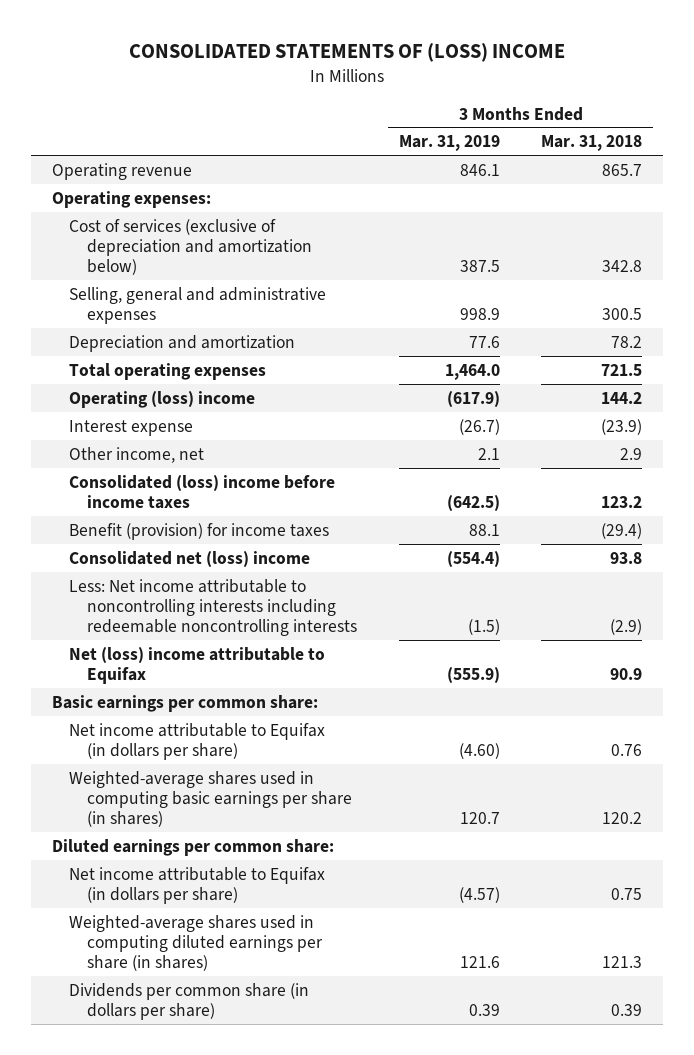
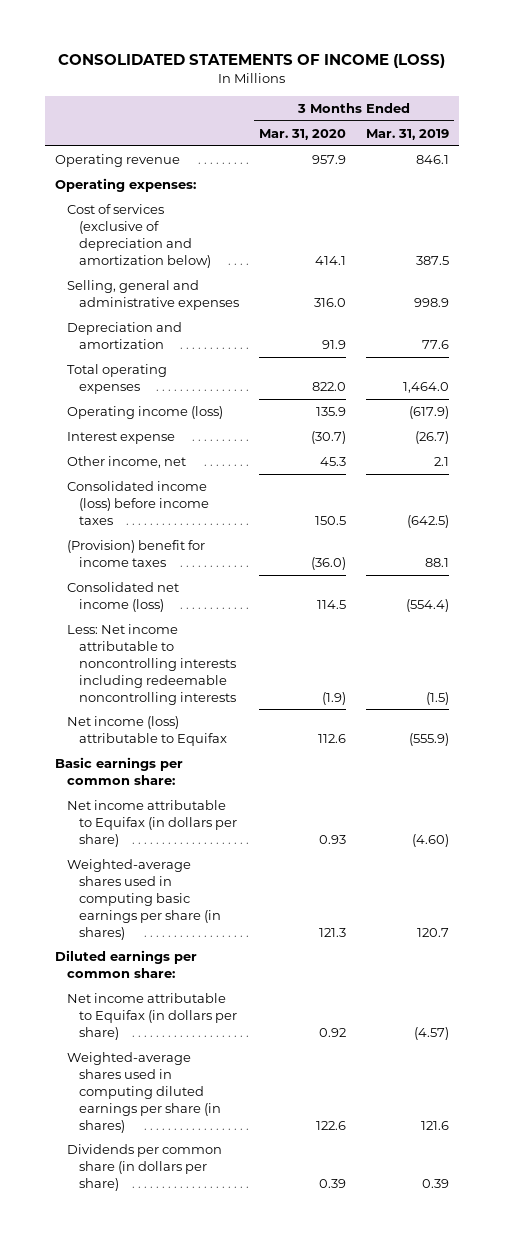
[129,43,566,63] CONSOLIDATED STATEMENTS OF (LOSS) INCOME -> [58,54,446,69] CONSOLIDATED STATEMENTS OF INCOME (LOSS)
[541,135,643,152] Mar. 31, 2018 -> none
none -> [259,128,347,140] Mar. 31, 2020
[69,390,256,408] Operating (loss) income -> [67,405,224,419] Operating income (loss)
[69,474,336,510] Consolidated (loss) income before income taxes -> [67,480,210,525] Consolidated income (loss) before income taxes
[69,522,330,540] Benefit (provision) for income taxes -> [67,539,206,567] (Provision) benefit for income taxes
[69,550,311,567] Consolidated net (loss) income -> [67,581,180,612] Consolidated net income (loss)
[69,646,326,685] Net (loss) income attributable to Equifax -> [67,715,228,746] Net income (loss) attributable to Equifax

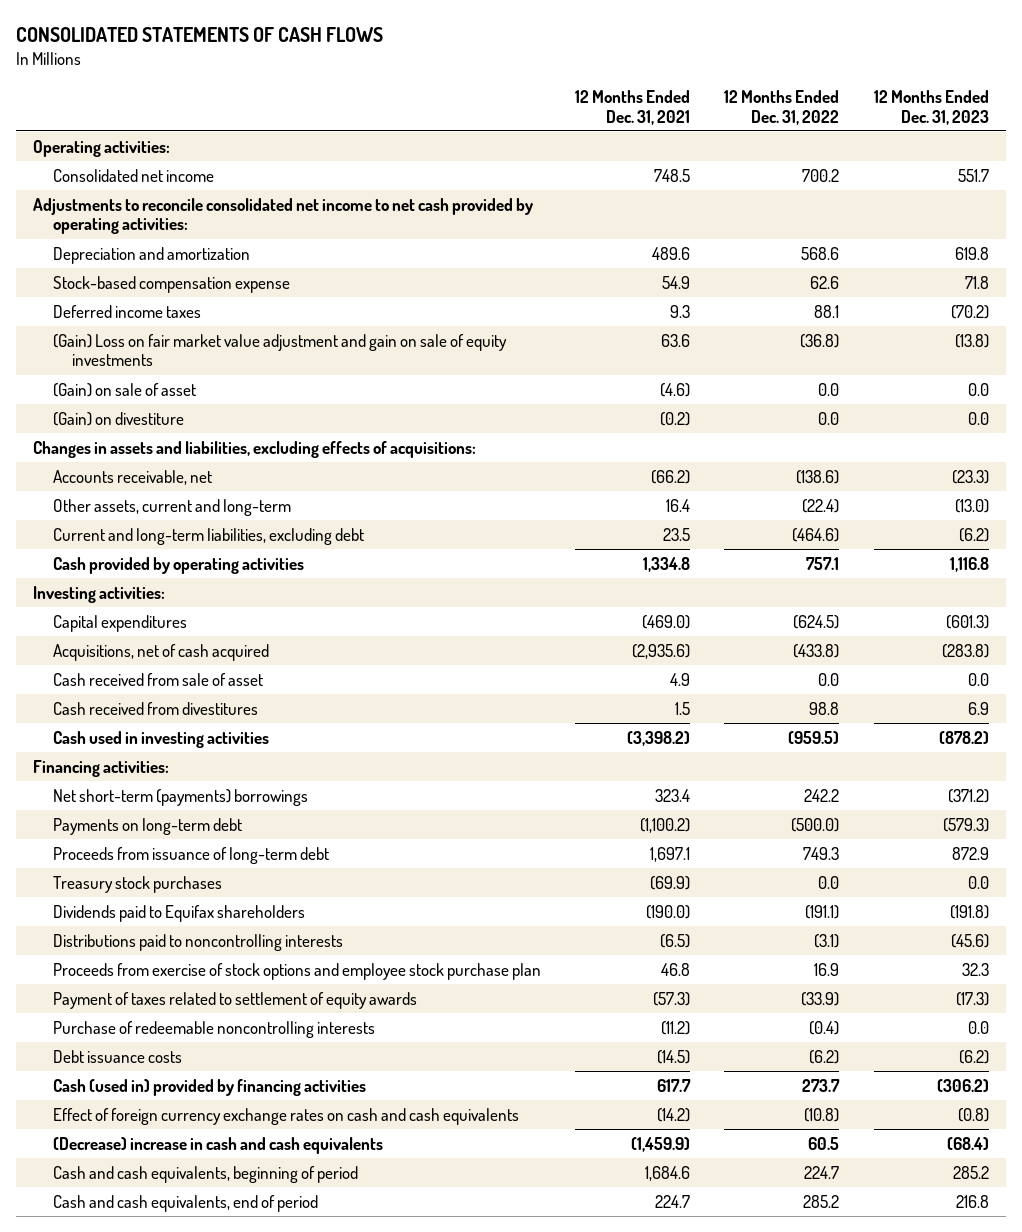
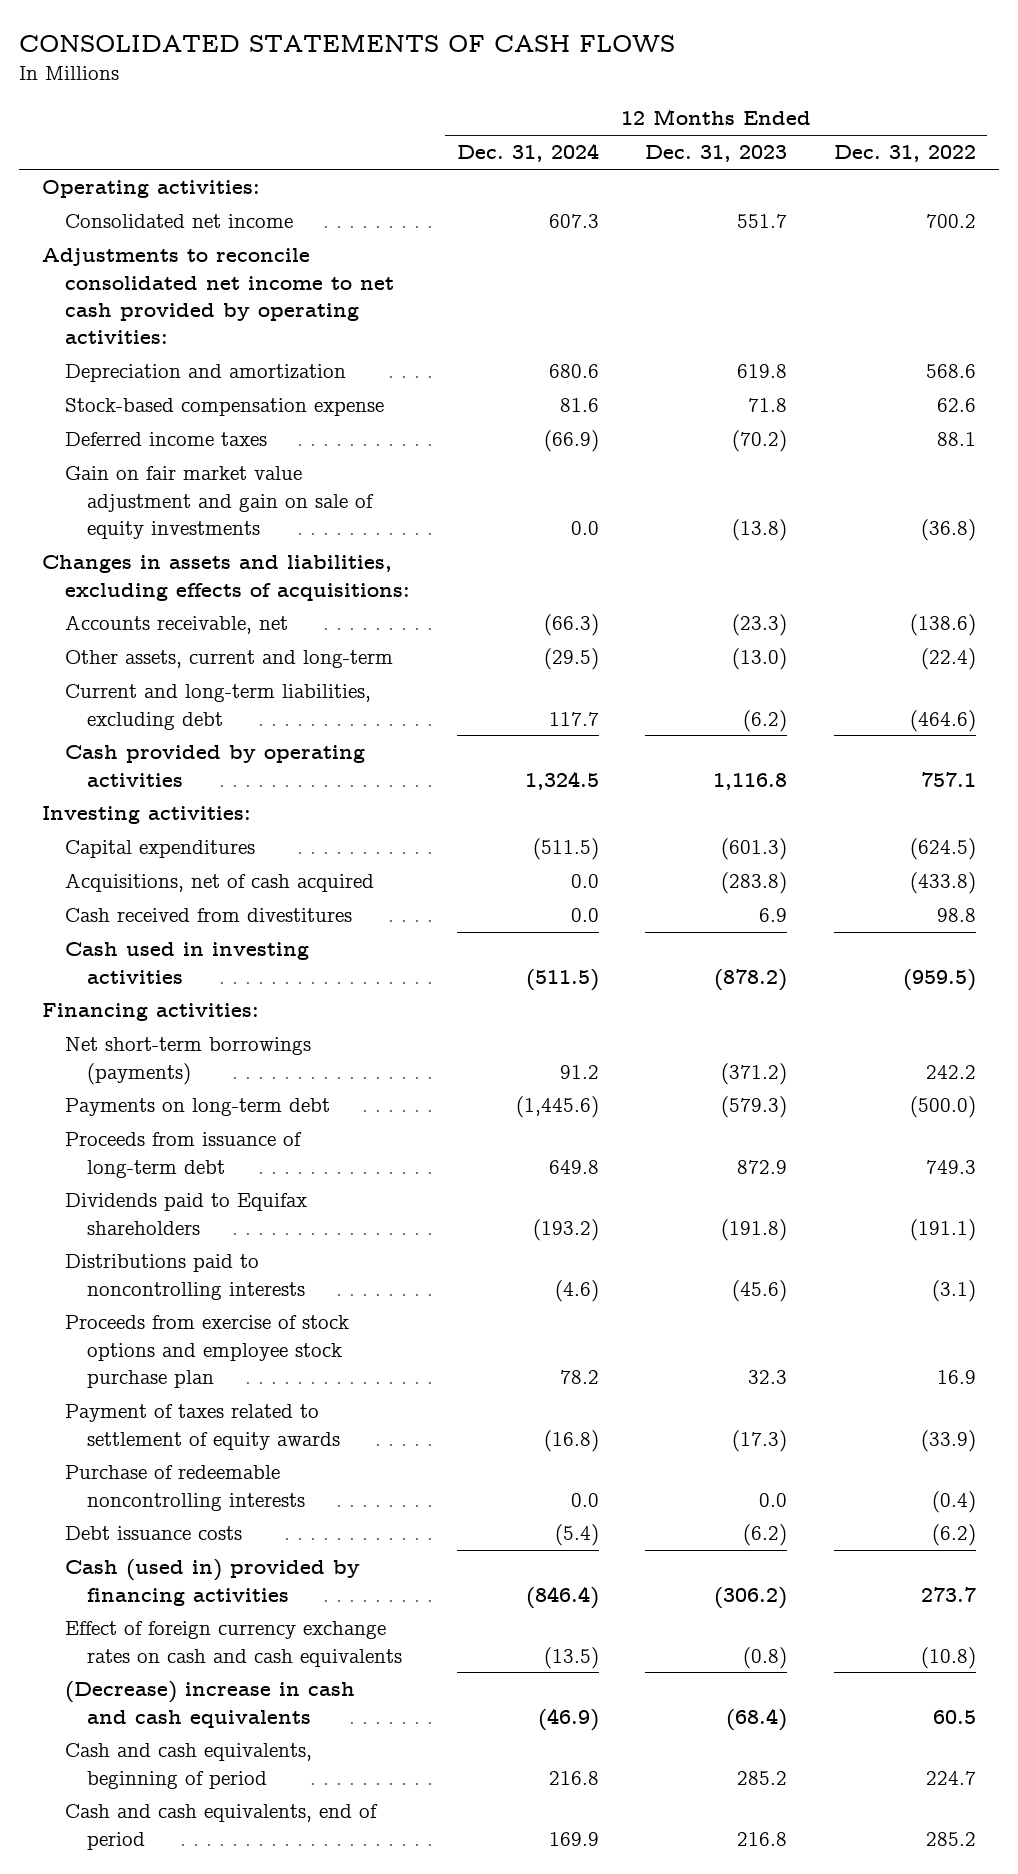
[574,89,690,125] 12 Months Ended Dec. 31, 2021 -> none
none -> [456,143,599,163] Dec. 31, 2024
[52,382,196,397] (Gain) on sale of asset -> none
[52,411,184,426] (Gain) on divestiture -> none
[52,333,507,367] (Gain) Loss on fair market value adjustment and gain on sale of equity investments -> [64,466,375,539] Gain on fair market value adjustment and gain on sale of equity investments
[52,672,263,686] Cash received from sale of asset -> none
[52,788,308,806] Net short-term (payments) borrowings -> [64,1037,311,1085] Net short-term borrowings (payments)
[52,875,222,893] Treasury stock purchases -> none

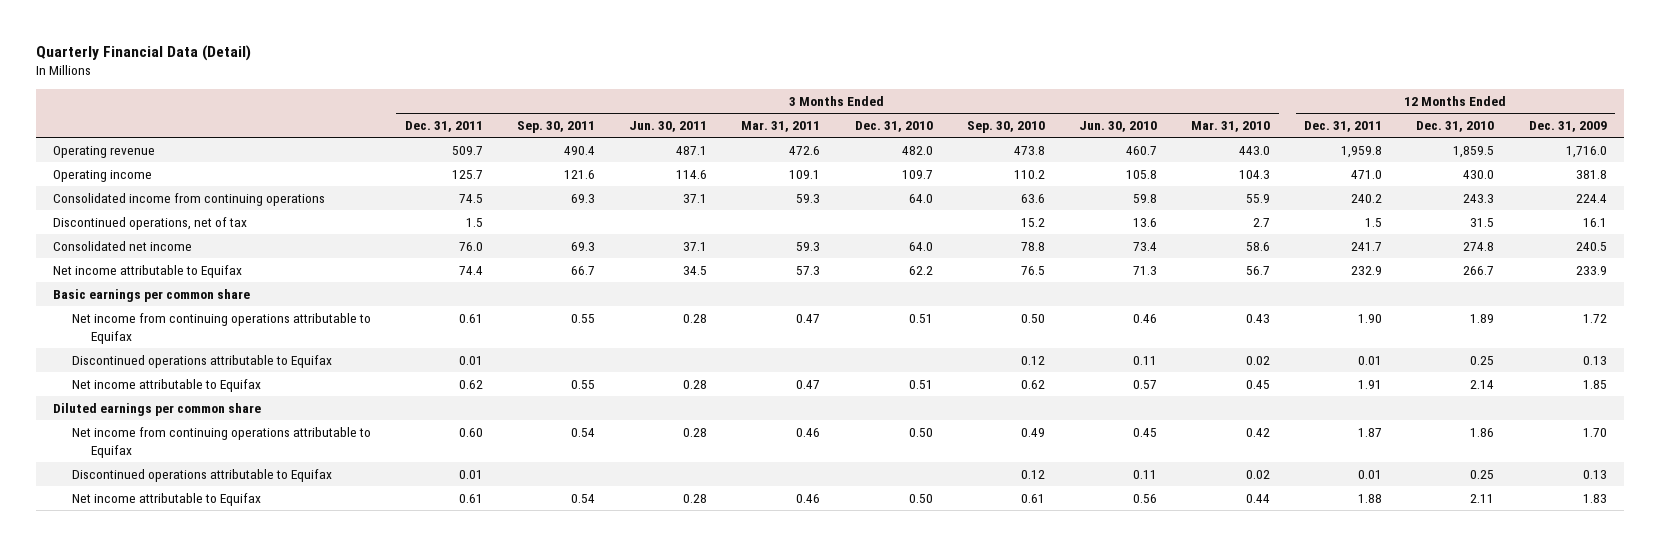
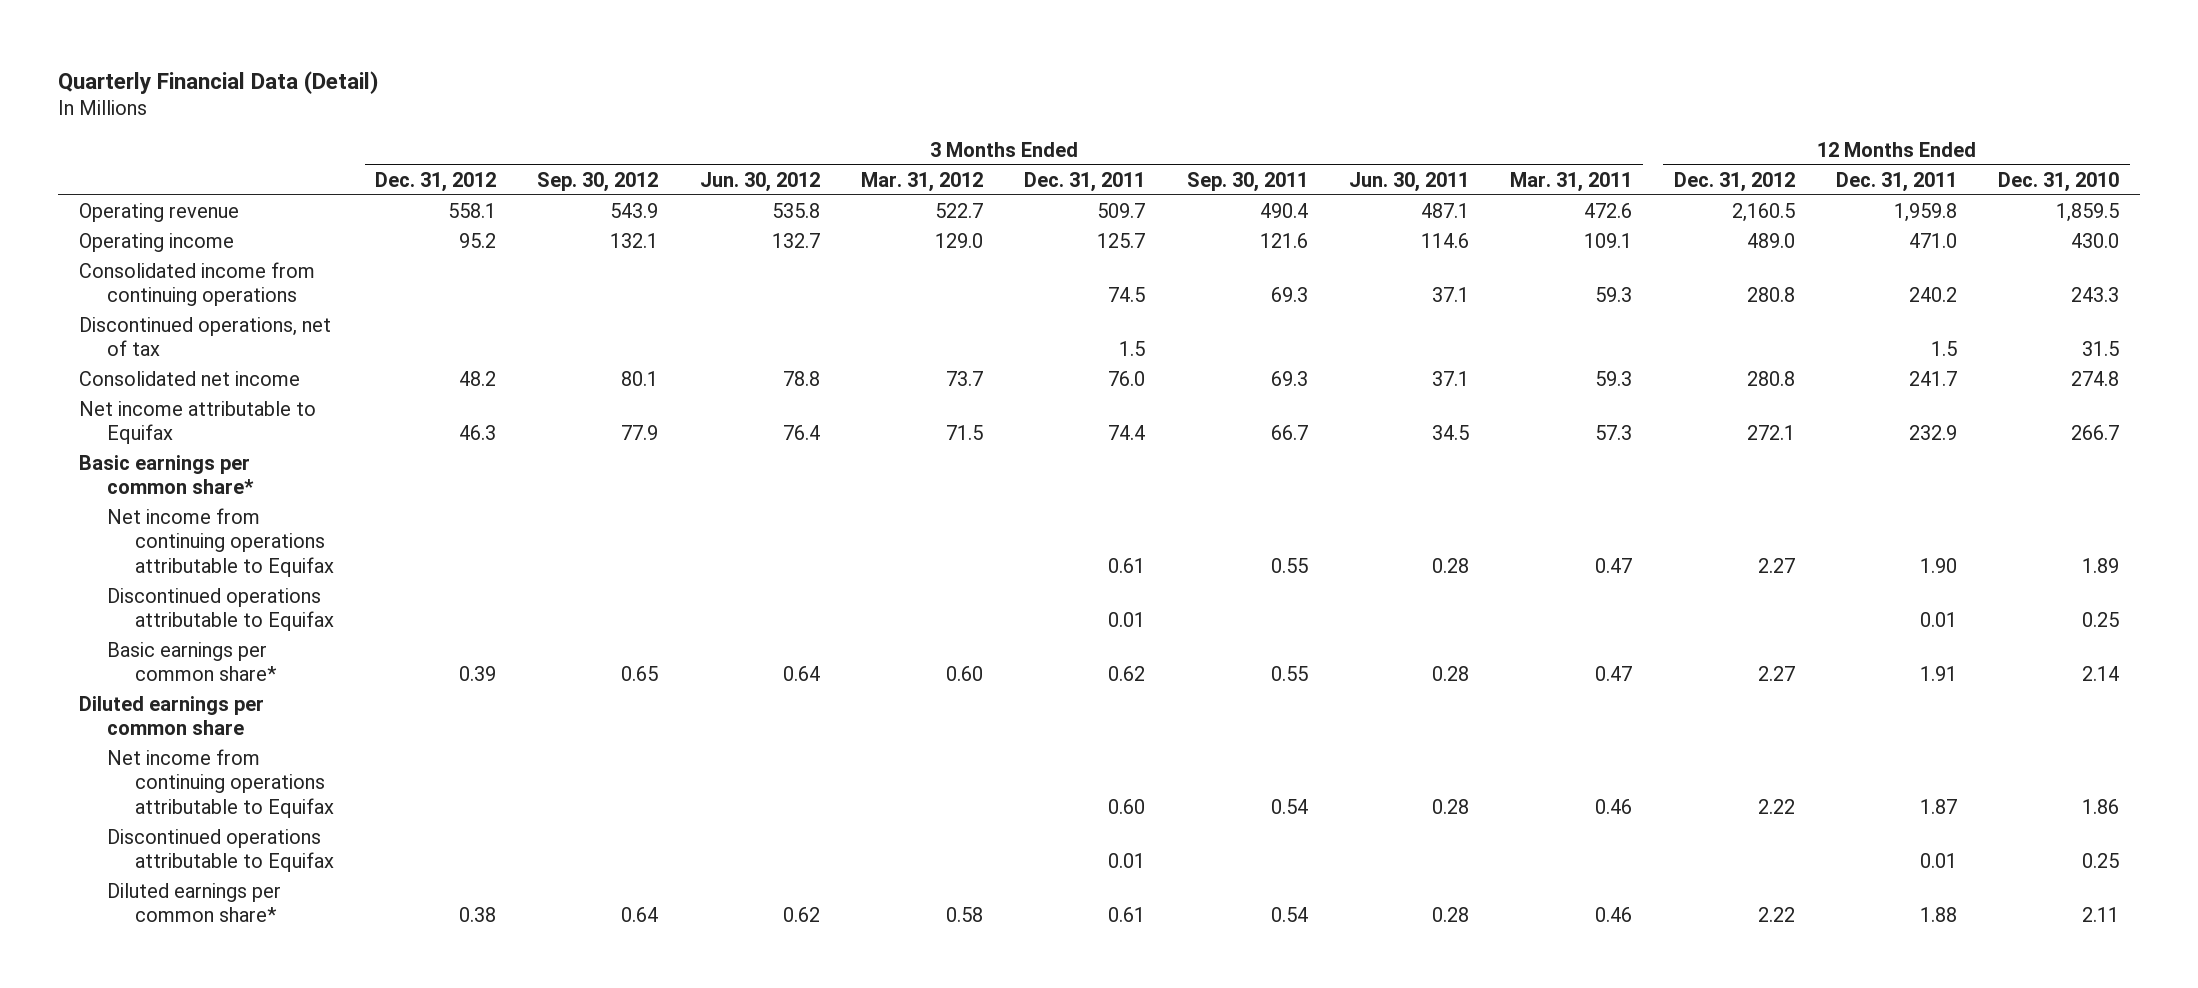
[854,120,933,132] Dec. 31, 2010 -> none
[966,120,1045,133] Sep. 30, 2010 -> none
[1078,120,1157,132] Jun. 30, 2010 -> none
[1191,120,1271,132] Mar. 31, 2010 -> none
[1528,120,1607,132] Dec. 31, 2009 -> none
none -> [374,171,496,192] Dec. 31, 2012
none -> [537,171,659,192] Sep. 30, 2012
none -> [699,171,820,192] Jun. 30, 2012
none -> [860,171,983,192] Mar. 31, 2012
none -> [1673,171,1795,192] Dec. 31, 2012
[52,288,250,302] Basic earnings per common share -> [78,454,254,495] Basic earnings per common share*
[71,378,261,392] Net income attributable to Equifax -> [106,641,277,682] Basic earnings per common share*
[71,492,261,506] Net income attributable to Equifax -> [106,882,281,923] Diluted earnings per common share*

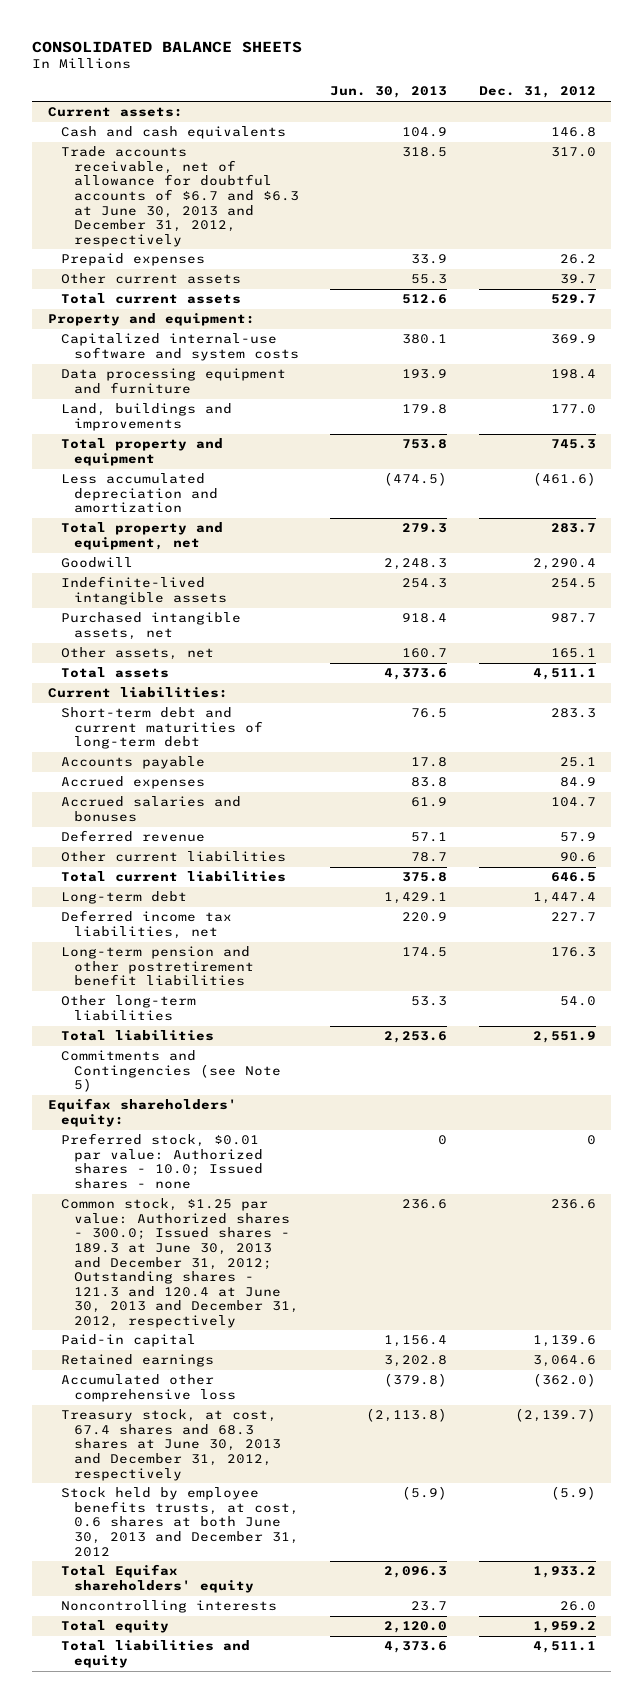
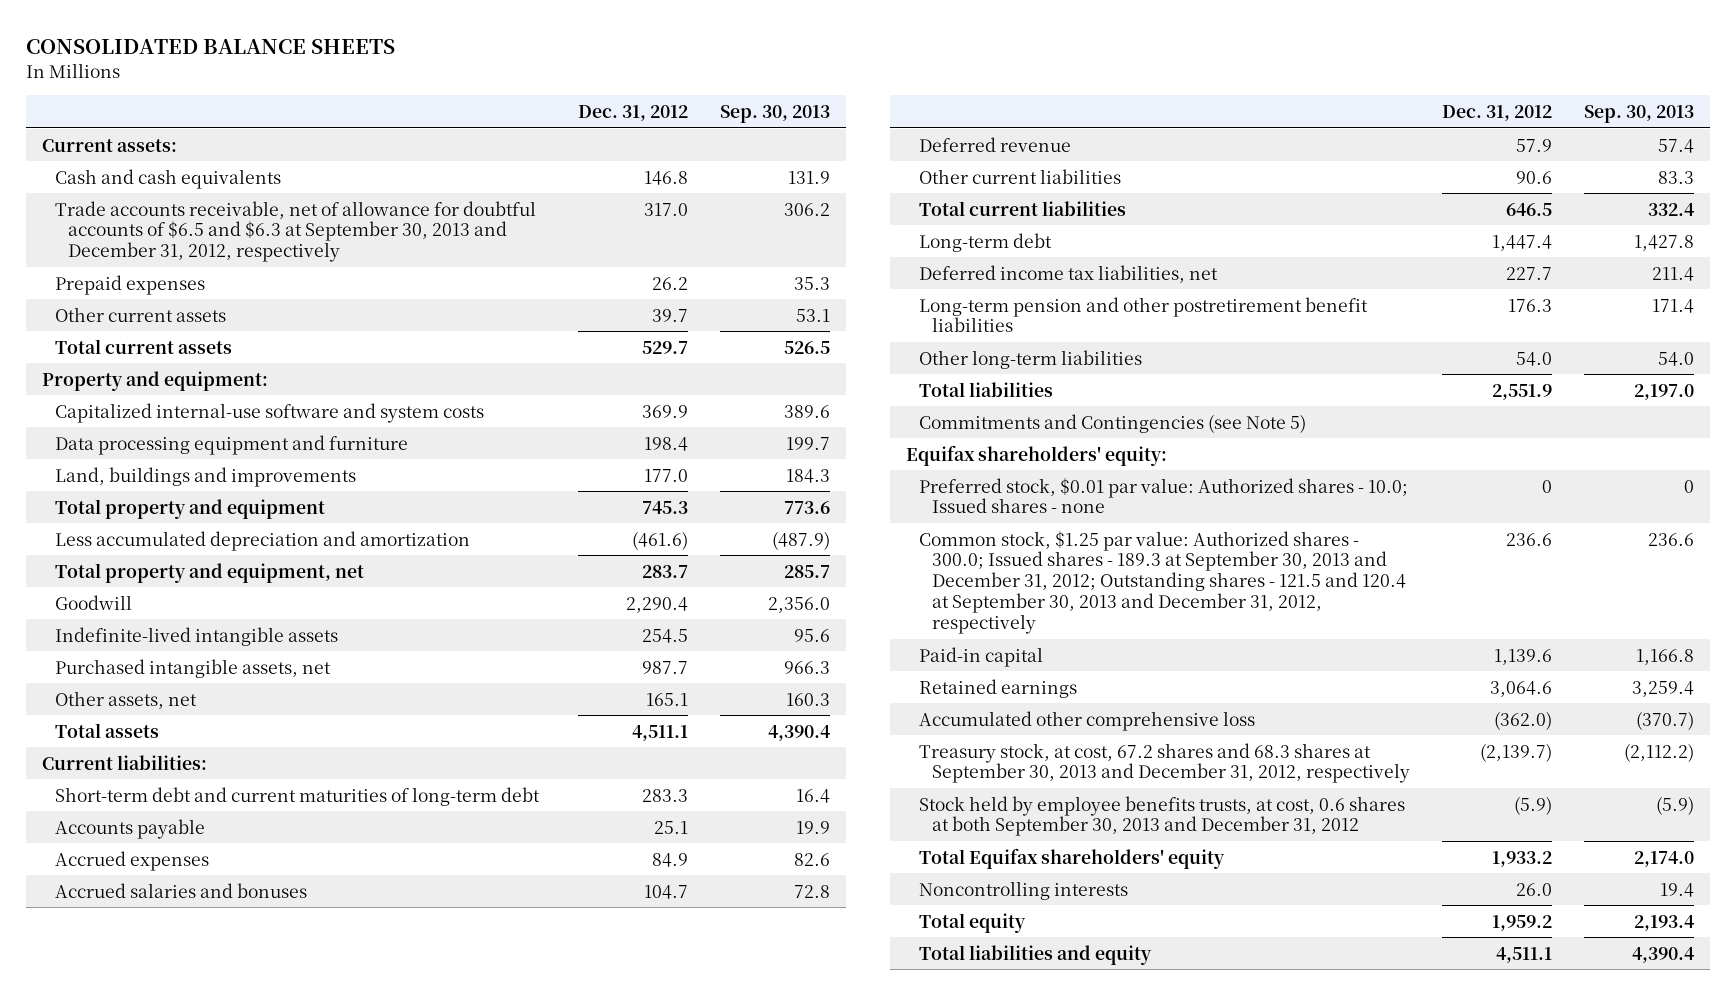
[330,86,448,99] Jun. 30, 2013 -> none
none -> [719,105,830,124] Sep. 30, 2013
[60,146,299,247] Trade accounts receivable, net of allowance for doubtful accounts of $6.7 and $6.3 at June 30, 2013 and December 31, 2012, respectively -> [55,200,537,263] Trade accounts receivable, net of allowance for doubtful accounts of $6.5 and $6.3 at September 30, 2013 and December 31, 2012, respectively
[60,1198,299,1328] Common stock, $1.25 par value: Authorized shares - 300.0; Issued shares - 189.3 at June 30, 2013 and December 31, 2012; Outstanding shares - 121.3 and 120.4 at June 30, 2013 and December 31, 2012, respectively -> [919,530,1407,634] Common stock, $1.25 par value: Authorized shares - 300.0; Issued shares - 189.3 at September 30, 2013 and December 31, 2012; Outstanding shares - 121.5 and 120.4 at September 30, 2013 and December 31, 2012, respectively
[60,1409,281,1481] Treasury stock, at cost, 67.4 shares and 68.3 shares at June 30, 2013 and December 31, 2012, respectively -> [919,742,1411,784] Treasury stock, at cost, 67.2 shares and 68.3 shares at September 30, 2013 and December 31, 2012, respectively
[60,1487,299,1557] Stock held by employee benefits trusts, at cost, 0.6 shares at both June 30, 2013 and December 31, 2012 -> [919,795,1406,837] Stock held by employee benefits trusts, at cost, 0.6 shares at both September 30, 2013 and December 31, 2012

